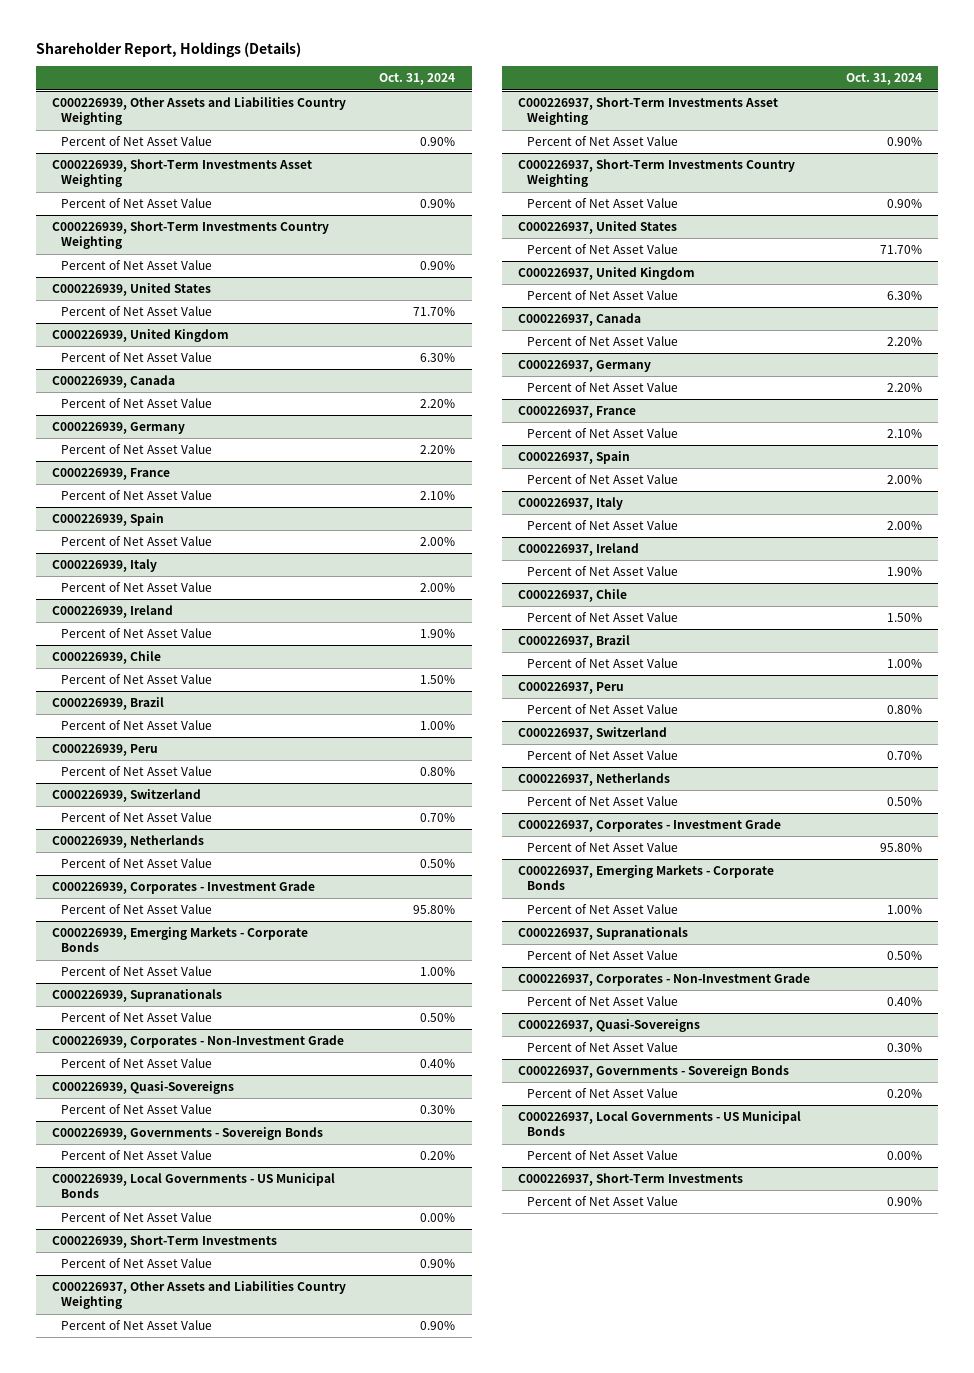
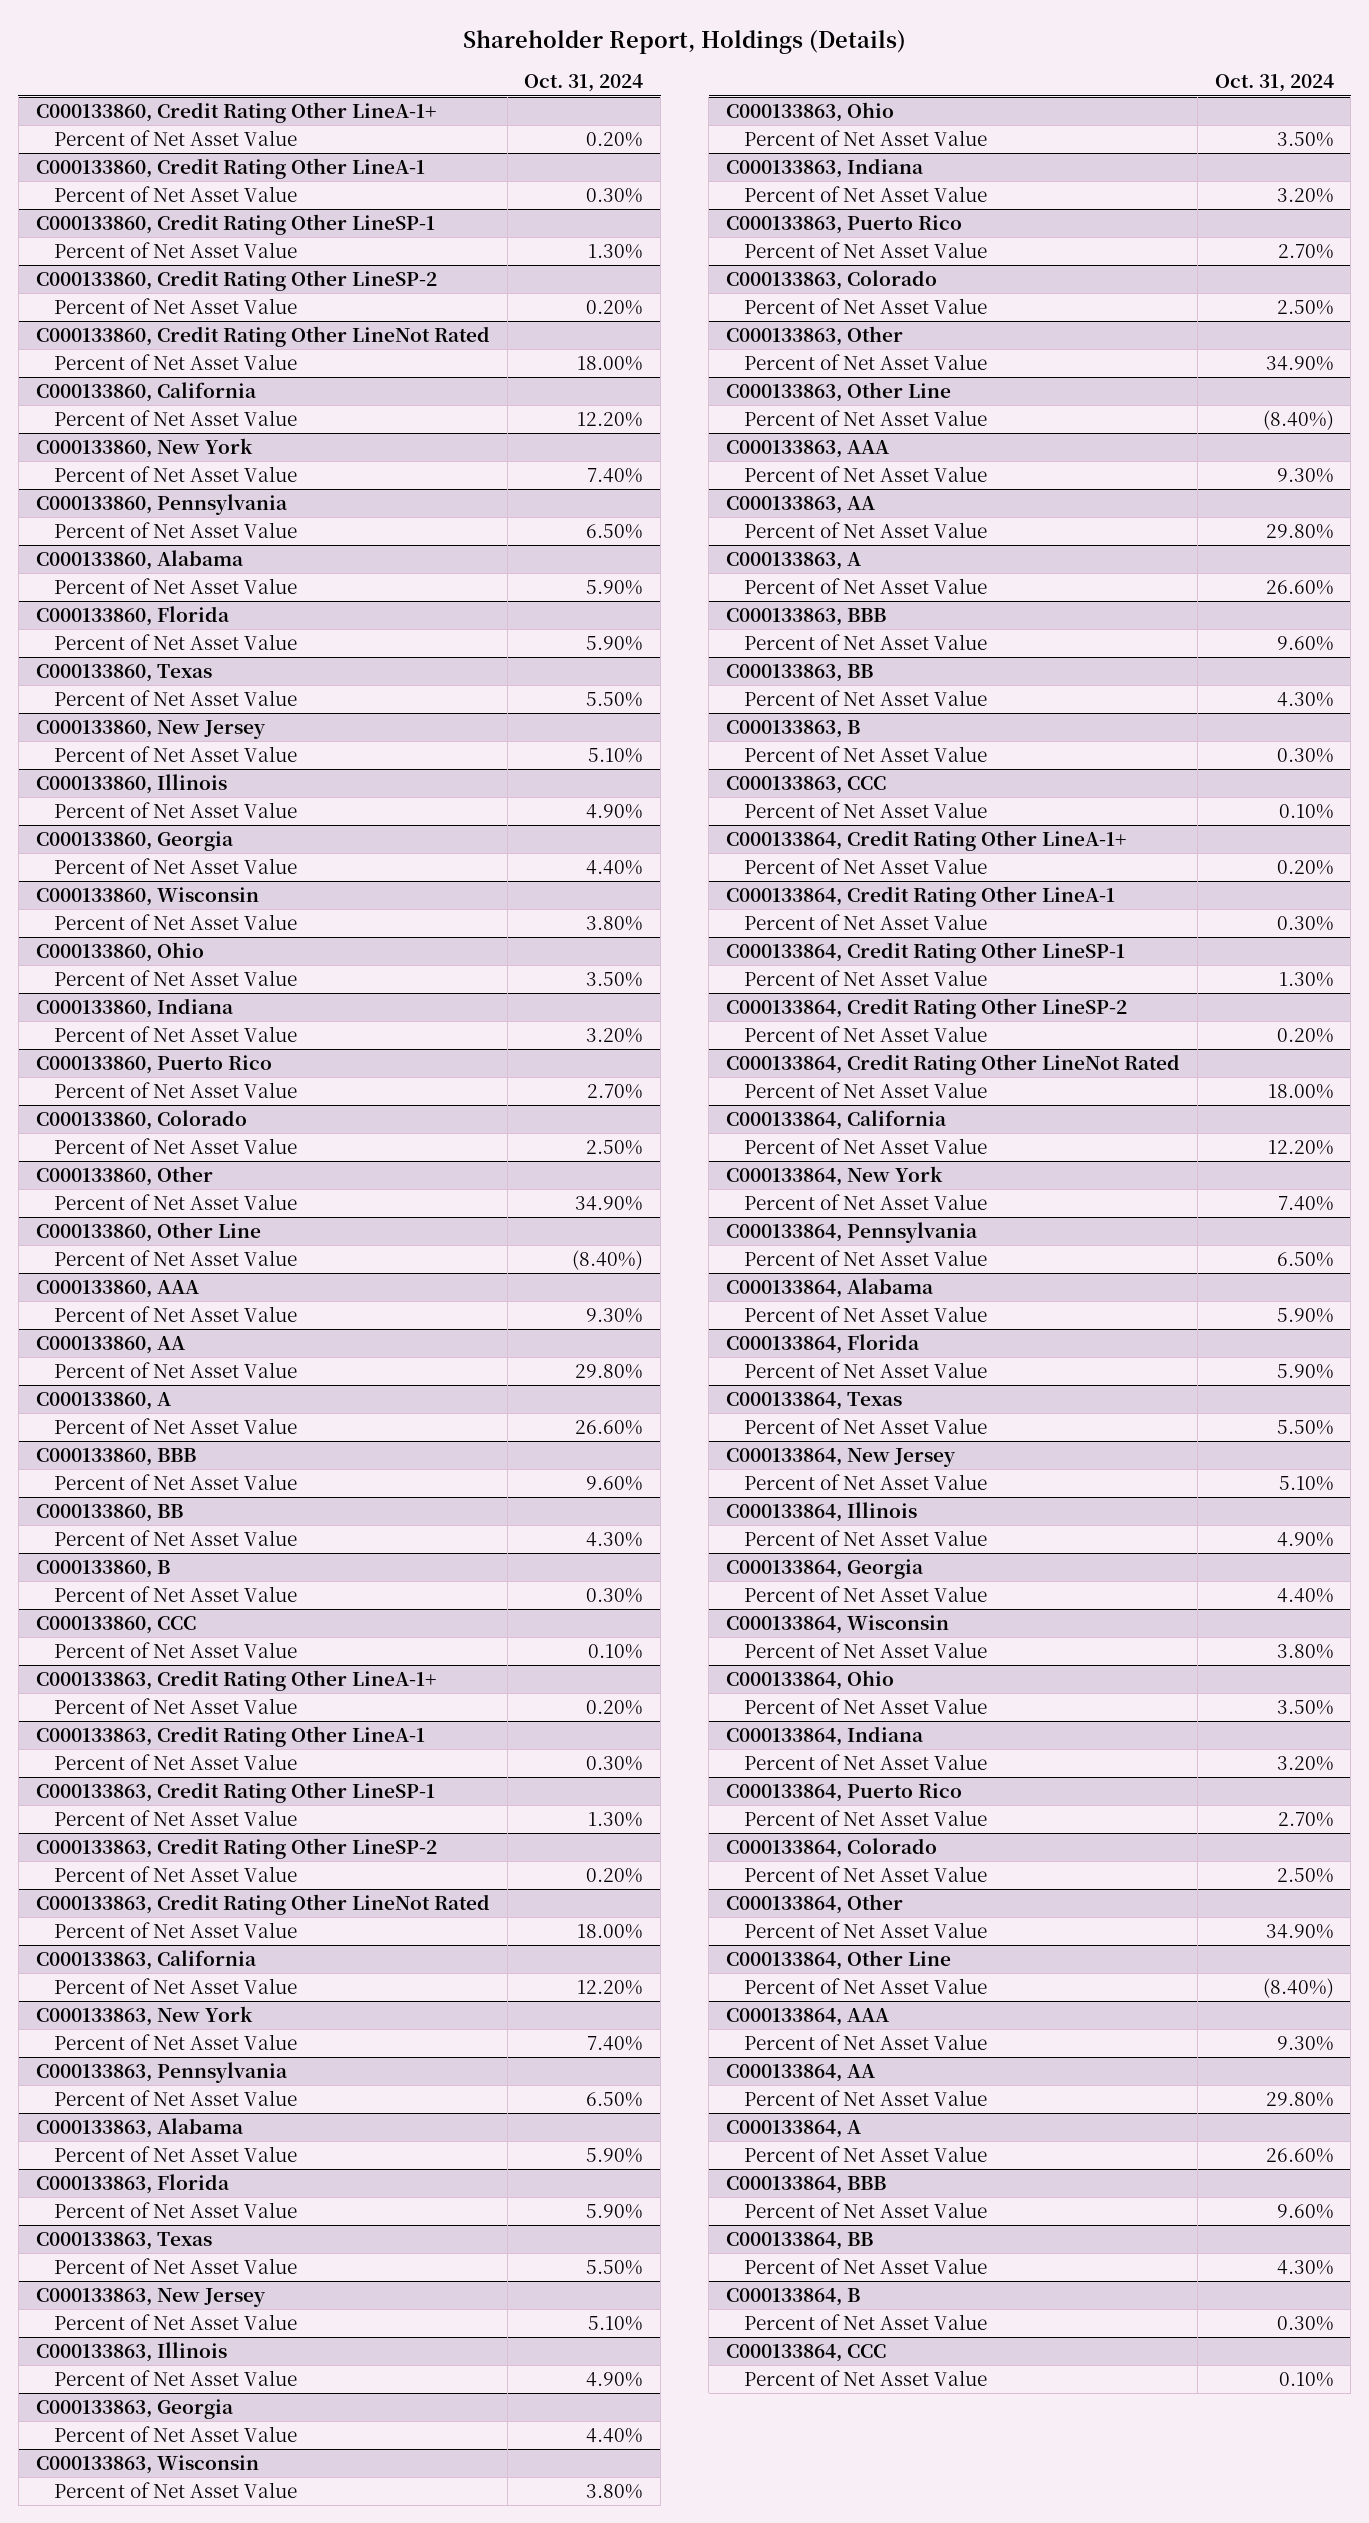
[52,97,347,126] C000226939, Other Assets and Liabilities Country Weighting -> none
[52,159,313,188] C000226939, Short-Term Investments Asset Weighting -> none
[61,198,213,209] Percent of Net Asset Value -> none
[52,221,330,250] C000226939, Short-Term Investments Country Weighting -> none
[61,260,213,271] Percent of Net Asset Value -> none
[52,283,212,297] C000226939, United States -> none
[61,306,213,317] Percent of Net Asset Value -> none
[52,329,230,343] C000226939, United Kingdom -> none
[61,352,213,363] Percent of Net Asset Value -> none
[52,375,176,389] C000226939, Canada -> none
[61,398,213,409] Percent of Net Asset Value -> none
[52,422,186,435] C000226939, Germany -> none
[61,444,213,455] Percent of Net Asset Value -> none
[52,468,171,481] C000226939, France -> none
[61,490,213,501] Percent of Net Asset Value -> none
[52,513,165,527] C000226939, Spain -> none
[61,536,213,547] Percent of Net Asset Value -> none
[52,559,158,573] C000226939, Italy -> none
[61,582,213,593] Percent of Net Asset Value -> none
[52,605,174,619] C000226939, Ireland -> none
[61,628,213,639] Percent of Net Asset Value -> none
[52,651,162,665] C000226939, Chile -> none
[61,674,213,685] Percent of Net Asset Value -> none
[52,697,165,711] C000226939, Brazil -> none
[61,720,213,731] Percent of Net Asset Value -> none
[52,744,159,757] C000226939, Peru -> none
[61,766,213,777] Percent of Net Asset Value -> none
[52,789,202,803] C000226939, Switzerland -> none
[61,812,213,823] Percent of Net Asset Value -> none
[52,835,205,849] C000226939, Netherlands -> none
[61,858,213,869] Percent of Net Asset Value -> none
[52,881,316,895] C000226939, Corporates - Investment Grade -> none
[61,904,213,915] Percent of Net Asset Value -> none
[52,927,309,953] C000226939, Emerging Markets - Corporate Bonds -> none
[61,966,213,977] Percent of Net Asset Value -> none
[52,989,223,1003] C000226939, Supranationals -> none
[61,1012,213,1023] Percent of Net Asset Value -> none
[52,1035,345,1049] C000226939, Corporates - Non-Investment Grade -> none
[61,1058,213,1069] Percent of Net Asset Value -> none
[52,1081,235,1095] C000226939, Quasi-Sovereigns -> none
none -> [35,102,436,124] C000133860, Credit Rating Other LineA-1+
[420,137,456,147] 0.90% -> [586,132,644,148] 0.20%
none -> [35,158,425,180] C000133860, Credit Rating Other LineA-1
[52,1127,324,1141] C000226939, Governments - Sovereign Bonds -> none
none -> [35,214,435,236] C000133860, Credit Rating Other LineSP-1
none -> [54,242,298,259] Percent of Net Asset Value
none -> [35,270,437,292] C000133860, Credit Rating Other LineSP-2
[52,1173,336,1199] C000226939, Local Governments - US Municipal Bonds -> none
[52,1235,278,1249] C000226939, Short-Term Investments -> none
[52,1281,347,1310] C000226937, Other Assets and Liabilities Country Weighting -> none
[518,97,779,126] C000226937, Short-Term Investments Asset Weighting -> none
[518,159,796,188] C000226937, Short-Term Investments Country Weighting -> none
[518,221,678,235] C000226937, United States -> none
[518,267,696,281] C000226937, United Kingdom -> none
[518,313,642,327] C000226937, Canada -> none
[518,360,652,373] C000226937, Germany -> none
[518,406,637,419] C000226937, France -> none
[518,451,631,465] C000226937, Spain -> none
[518,497,624,511] C000226937, Italy -> none
[518,543,640,557] C000226937, Ireland -> none
[518,589,628,603] C000226937, Chile -> none
[518,635,631,649] C000226937, Brazil -> none
[518,682,625,695] C000226937, Peru -> none
[518,727,668,741] C000226937, Switzerland -> none
[518,773,671,787] C000226937, Netherlands -> none
[518,819,782,833] C000226937, Corporates - Investment Grade -> none
[518,865,775,891] C000226937, Emerging Markets - Corporate Bonds -> none
[518,927,689,941] C000226937, Supranationals -> none
[518,973,811,987] C000226937, Corporates - Non-Investment Grade -> none
[518,1019,701,1033] C000226937, Quasi-Sovereigns -> none
none -> [35,326,490,348] C000133860, Credit Rating Other LineNot Rated
[420,1213,456,1223] 0.00% -> [577,356,644,372] 18.00%
none -> [35,382,257,403] C000133860, California
[420,1259,456,1269] 0.90% -> [577,412,644,428] 12.20%
none -> [35,438,253,459] C000133860, New York
[420,1321,456,1331] 0.90% -> [587,468,644,484] 7.40%
none -> [35,494,288,516] C000133860, Pennsylvania
[886,137,922,147] 0.90% -> [586,524,644,540] 6.50%
none -> [35,550,244,571] C000133860, Alabama
[886,199,922,209] 0.90% -> [586,580,644,596] 5.90%
none -> [35,606,230,627] C000133860, Florida
[879,245,922,255] 71.70% -> [586,636,644,652] 5.90%
none -> [35,664,212,683] C000133860, Texas
[886,291,922,301] 6.30% -> [586,692,644,708] 5.50%
none -> [35,720,266,740] C000133860, New Jersey
[886,337,922,347] 2.20% -> [588,748,644,764] 5.10%
none -> [35,774,227,795] C000133860, Illinois
[886,383,922,393] 2.20% -> [586,804,644,820] 4.90%
none -> [35,831,234,852] C000133860, Georgia
[886,429,922,439] 2.10% -> [586,860,644,876] 4.40%
none -> [35,887,259,907] C000133860, Wisconsin
[886,475,922,485] 2.00% -> [586,916,644,932] 3.80%
none -> [35,942,204,963] C000133860, Ohio
[886,521,922,531] 2.00% -> [586,972,644,988] 3.50%
none -> [35,998,234,1019] C000133860, Indiana
[886,567,922,577] 1.90% -> [586,1028,644,1044] 3.20%
none -> [35,1055,272,1075] C000133860, Puerto Rico
[886,613,922,623] 1.50% -> [587,1084,644,1100] 2.70%
none -> [35,1110,247,1131] C000133860, Colorado
[886,659,922,669] 1.00% -> [586,1140,644,1156] 2.50%
none -> [35,1166,213,1187] C000133860, Other
[886,705,922,715] 0.80% -> [575,1196,644,1212] 34.90%
none -> [35,1222,261,1243] C000133860, Other Line
[886,751,922,761] 0.70% -> [572,1250,644,1271] (8.40%)
none -> [35,1280,199,1299] C000133860, AAA
[886,797,922,807] 0.50% -> [586,1308,644,1324] 9.30%
none -> [35,1336,185,1355] C000133860, AA
[879,843,922,853] 95.80% -> [575,1364,644,1380] 29.80%
none -> [35,1392,171,1411] C000133860, A
[886,905,922,915] 1.00% -> [575,1420,644,1436] 26.60%
none -> [35,1448,196,1467] C000133860, BBB
[886,951,922,961] 0.50% -> [586,1476,644,1492] 9.60%
none -> [35,1504,183,1523] C000133860, BB
[886,997,922,1007] 0.40% -> [586,1532,644,1548] 4.30%
none -> [35,1560,170,1579] C000133860, B
[518,1065,790,1079] C000226937, Governments - Sovereign Bonds -> none
none -> [35,1616,196,1635] C000133860, CCC
none -> [54,1642,298,1659] Percent of Net Asset Value
none -> [35,1670,436,1692] C000133863, Credit Rating Other LineA-1+
[518,1111,802,1137] C000226937, Local Governments - US Municipal Bonds -> none
[518,1173,744,1187] C000226937, Short-Term Investments -> none
none -> [35,1726,425,1748] C000133863, Credit Rating Other LineA-1
[886,1151,922,1161] 0.00% -> [586,1756,644,1772] 0.30%
none -> [35,1782,435,1804] C000133863, Credit Rating Other LineSP-1
[886,1197,922,1207] 0.90% -> [588,1812,644,1828] 1.30%
none -> [35,1838,437,1860] C000133863, Credit Rating Other LineSP-2
none -> [54,1866,298,1883] Percent of Net Asset Value
none -> [35,1894,490,1916] C000133863, Credit Rating Other LineNot Rated
none -> [54,1922,298,1939] Percent of Net Asset Value
none -> [35,1950,257,1971] C000133863, California
none -> [54,1978,298,1995] Percent of Net Asset Value
none -> [35,2006,253,2027] C000133863, New York
none -> [54,2034,298,2051] Percent of Net Asset Value
none -> [35,2062,288,2084] C000133863, Pennsylvania
none -> [54,2090,298,2107] Percent of Net Asset Value
none -> [35,2118,244,2139] C000133863, Alabama
none -> [54,2146,298,2163] Percent of Net Asset Value
none -> [35,2174,230,2195] C000133863, Florida
none -> [54,2202,298,2219] Percent of Net Asset Value
none -> [35,2232,212,2251] C000133863, Texas
none -> [54,2258,298,2275] Percent of Net Asset Value
none -> [35,2288,266,2308] C000133863, New Jersey
none -> [54,2314,298,2331] Percent of Net Asset Value
none -> [35,2342,227,2363] C000133863, Illinois
none -> [54,2370,298,2387] Percent of Net Asset Value
none -> [35,2399,234,2420] C000133863, Georgia
none -> [54,2426,298,2443] Percent of Net Asset Value
none -> [35,2455,259,2475] C000133863, Wisconsin
none -> [54,2482,298,2499] Percent of Net Asset Value
none -> [725,102,894,123] C000133863, Ohio
none -> [744,130,988,147] Percent of Net Asset Value
none -> [725,158,924,179] C000133863, Indiana
none -> [744,186,988,203] Percent of Net Asset Value
none -> [725,215,962,235] C000133863, Puerto Rico
none -> [744,242,988,259] Percent of Net Asset Value
none -> [725,270,937,291] C000133863, Colorado
none -> [744,298,988,315] Percent of Net Asset Value
none -> [725,326,903,347] C000133863, Other
none -> [744,354,988,371] Percent of Net Asset Value
none -> [725,382,951,403] C000133863, Other Line
none -> [744,410,988,427] Percent of Net Asset Value
none -> [725,440,889,459] C000133863, AAA
none -> [744,466,988,483] Percent of Net Asset Value
none -> [725,496,875,515] C000133863, AA
none -> [744,522,988,539] Percent of Net Asset Value
none -> [725,552,861,571] C000133863, A
none -> [744,578,988,595] Percent of Net Asset Value
none -> [725,608,886,627] C000133863, BBB
none -> [744,634,988,651] Percent of Net Asset Value
none -> [725,664,873,683] C000133863, BB
none -> [744,690,988,707] Percent of Net Asset Value
none -> [725,720,860,739] C000133863, B
none -> [744,746,988,763] Percent of Net Asset Value
none -> [725,776,886,795] C000133863, CCC
none -> [744,802,988,819] Percent of Net Asset Value
none -> [725,830,1126,852] C000133864, Credit Rating Other LineA-1+
none -> [744,858,988,875] Percent of Net Asset Value
none -> [725,886,1115,908] C000133864, Credit Rating Other LineA-1
none -> [744,914,988,931] Percent of Net Asset Value
none -> [725,942,1125,964] C000133864, Credit Rating Other LineSP-1
none -> [744,970,988,987] Percent of Net Asset Value
none -> [725,998,1127,1020] C000133864, Credit Rating Other LineSP-2
none -> [744,1026,988,1043] Percent of Net Asset Value
none -> [725,1054,1180,1076] C000133864, Credit Rating Other LineNot Rated
none -> [744,1082,988,1099] Percent of Net Asset Value
none -> [725,1110,947,1131] C000133864, California
none -> [744,1138,988,1155] Percent of Net Asset Value
none -> [725,1166,943,1187] C000133864, New York
none -> [744,1194,988,1211] Percent of Net Asset Value
none -> [725,1222,978,1244] C000133864, Pennsylvania
none -> [744,1250,988,1267] Percent of Net Asset Value
none -> [725,1278,934,1299] C000133864, Alabama
none -> [744,1306,988,1323] Percent of Net Asset Value
none -> [725,1334,920,1355] C000133864, Florida
none -> [744,1362,988,1379] Percent of Net Asset Value
none -> [725,1392,902,1411] C000133864, Texas
none -> [744,1418,988,1435] Percent of Net Asset Value
none -> [725,1448,956,1468] C000133864, New Jersey
none -> [744,1474,988,1491] Percent of Net Asset Value
none -> [725,1502,917,1523] C000133864, Illinois
none -> [744,1530,988,1547] Percent of Net Asset Value
none -> [725,1559,924,1580] C000133864, Georgia
none -> [744,1586,988,1603] Percent of Net Asset Value
none -> [725,1615,949,1635] C000133864, Wisconsin
none -> [744,1642,988,1659] Percent of Net Asset Value
none -> [725,1670,894,1691] C000133864, Ohio
none -> [744,1698,988,1715] Percent of Net Asset Value
none -> [725,1726,924,1747] C000133864, Indiana
none -> [744,1754,988,1771] Percent of Net Asset Value
none -> [725,1783,962,1803] C000133864, Puerto Rico
none -> [744,1810,988,1827] Percent of Net Asset Value
none -> [725,1838,937,1859] C000133864, Colorado
none -> [744,1866,988,1883] Percent of Net Asset Value
none -> [725,1894,903,1915] C000133864, Other
none -> [744,1922,988,1939] Percent of Net Asset Value
none -> [725,1950,951,1971] C000133864, Other Line
none -> [744,1978,988,1995] Percent of Net Asset Value
none -> [725,2008,889,2027] C000133864, AAA
none -> [744,2034,988,2051] Percent of Net Asset Value
none -> [725,2064,875,2083] C000133864, AA
none -> [744,2090,988,2107] Percent of Net Asset Value
none -> [725,2120,861,2139] C000133864, A
none -> [744,2146,988,2163] Percent of Net Asset Value
none -> [725,2176,886,2195] C000133864, BBB
none -> [744,2202,988,2219] Percent of Net Asset Value
none -> [725,2232,873,2251] C000133864, BB
none -> [744,2258,988,2275] Percent of Net Asset Value
none -> [725,2288,860,2307] C000133864, B
none -> [744,2314,988,2331] Percent of Net Asset Value
none -> [725,2344,886,2363] C000133864, CCC
none -> [744,2370,988,2387] Percent of Net Asset Value

